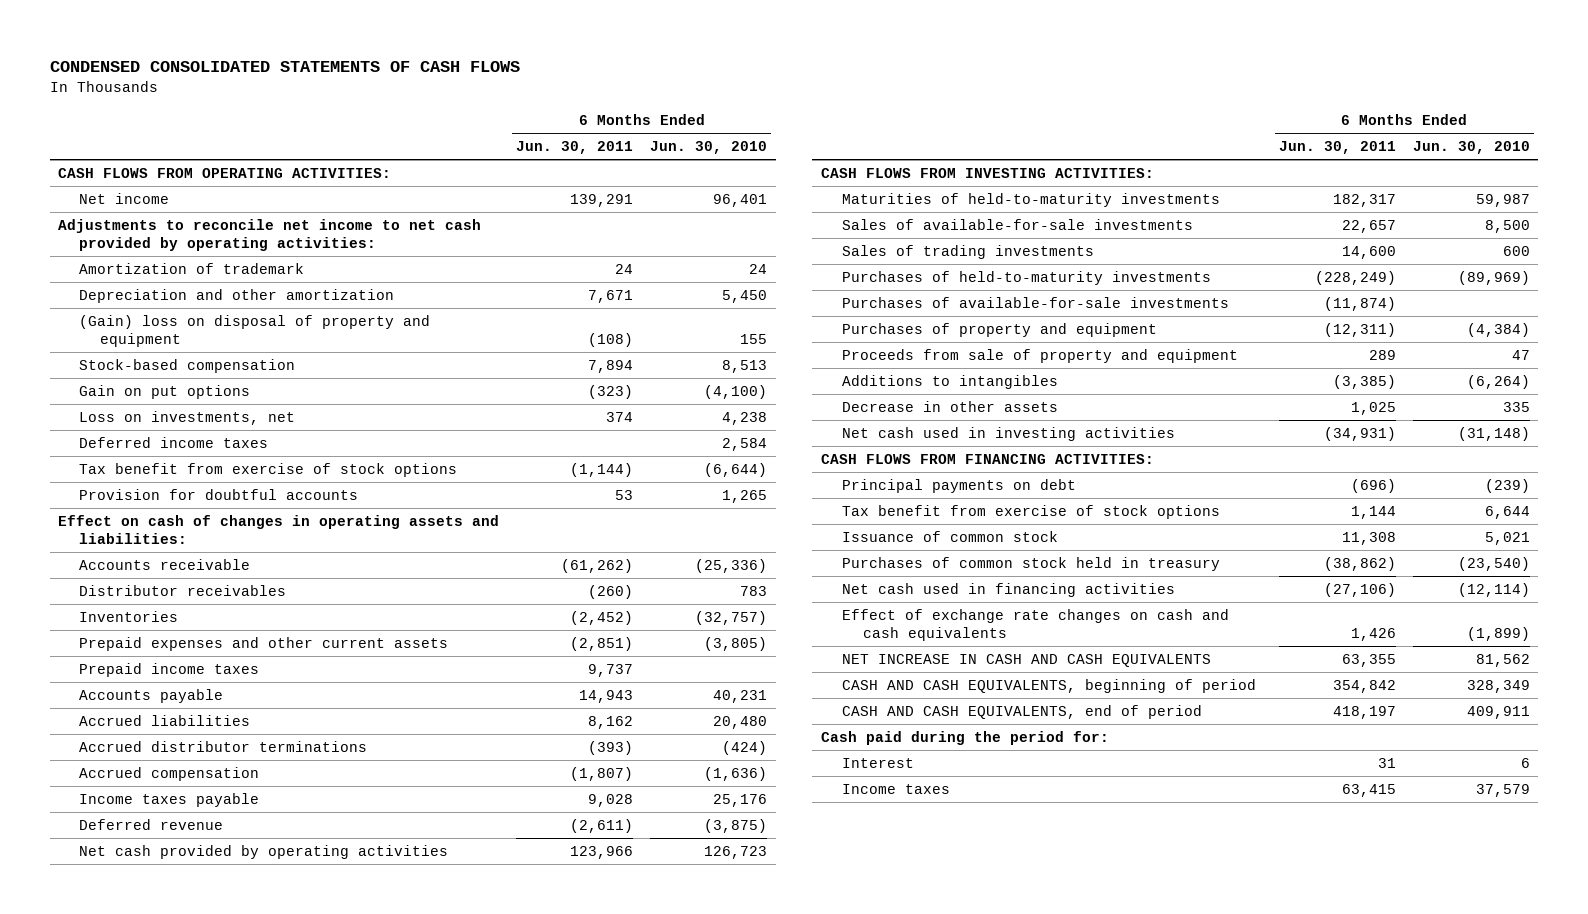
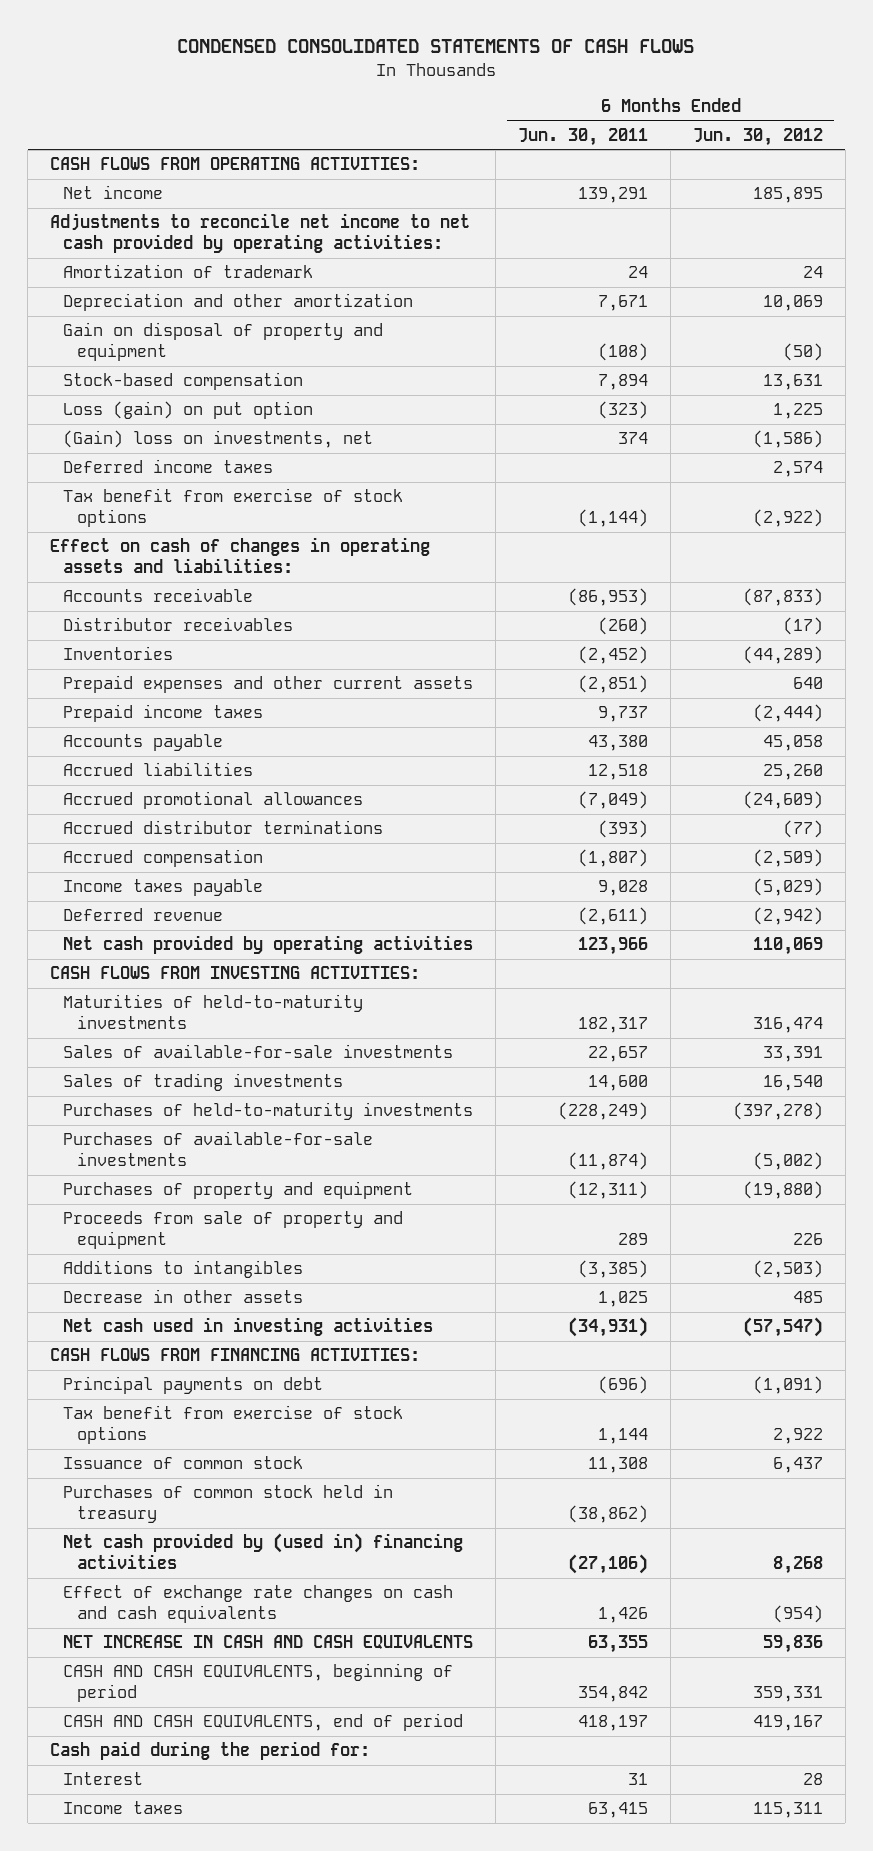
[650,141,768,155] Jun. 30, 2010 -> none
none -> [692,128,823,147] Jun. 30, 2012
[78,314,430,347] (Gain) loss on disposal of property and equipment -> [63,322,384,362] Gain on disposal of property and equipment
[78,384,250,399] Gain on put options -> [63,401,314,420] Loss (gain) on put option
[78,410,295,425] Loss on investments, net -> [63,430,374,449] (Gain) loss on investments, net
[78,488,358,500] Provision for doubtful accounts -> none
[561,558,634,573] (61,262) -> [568,588,649,607] (86,953)
[579,689,634,703] 14,943 -> [588,735,649,752] 43,380
[588,715,634,729] 8,162 -> [588,764,649,781] 12,518
none -> [63,791,364,810] Accrued promotional allowances
[841,582,1175,597] Net cash used in financing activities -> [63,1533,464,1570] Net cash provided by (used in) financing activities

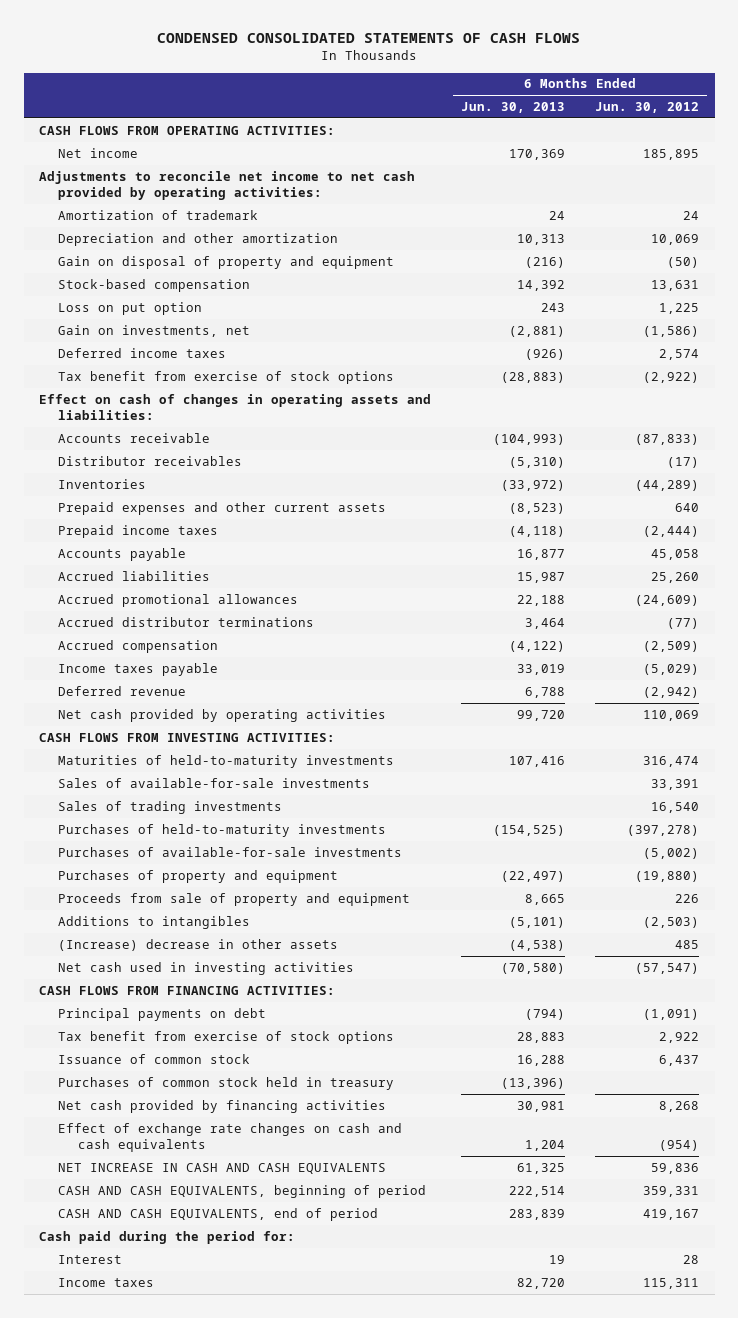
[518,128,649,147] Jun. 30, 2011 -> none
none -> [461,101,566,113] Jun. 30, 2013
[63,401,314,420] Loss (gain) on put option -> [58,301,203,315] Loss on put option
[63,430,374,449] (Gain) loss on investments, net -> [58,324,251,337] Gain on investments, net
[63,1289,304,1304] Decrease in other assets -> [58,938,339,951] (Increase) decrease in other assets
[63,1533,464,1570] Net cash provided by (used in) financing activities -> [58,1099,387,1113] Net cash provided by financing activities

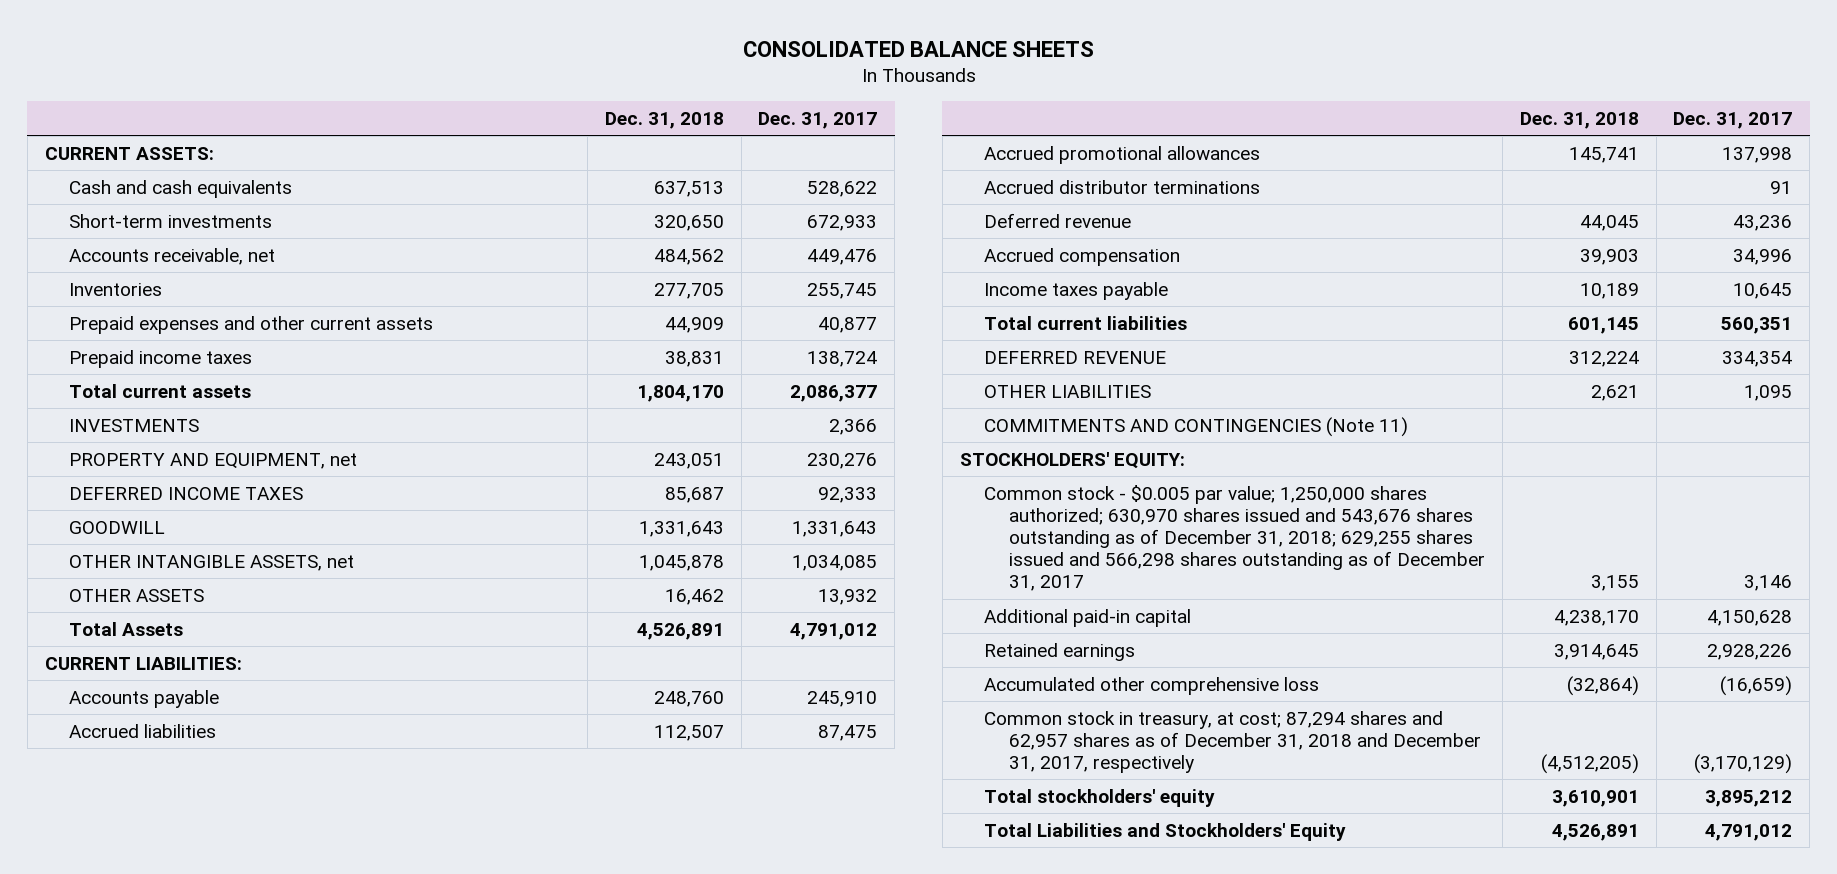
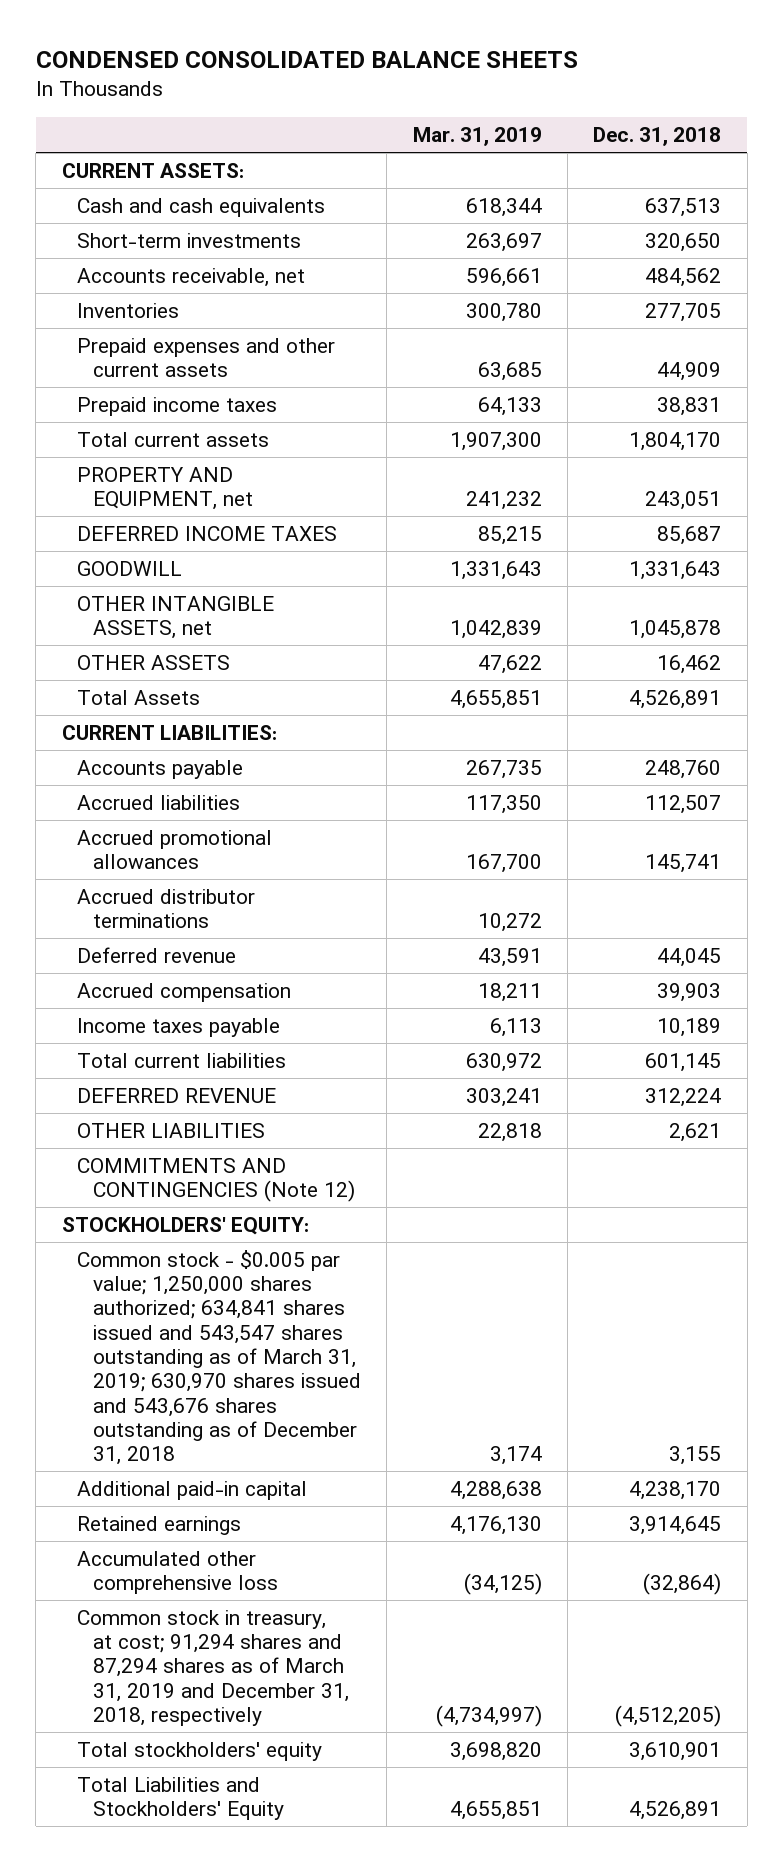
[742,40,1094,57] CONSOLIDATED BALANCE SHEETS -> [35,51,578,69] CONDENSED CONSOLIDATED BALANCE SHEETS
[758,111,878,129] Dec. 31, 2017 -> none
none -> [412,126,542,146] Mar. 31, 2019
[69,418,200,432] INVESTMENTS -> none
[984,416,1409,437] COMMITMENTS AND CONTINGENCIES (Note 11) -> [77,1157,356,1203] COMMITMENTS AND CONTINGENCIES (Note 12)
[984,484,1485,592] Common stock - $0.005 par value; 1,250,000 shares authorized; 630,970 shares issued and 543,676 shares outstanding as of December 31, 2018; 629,255 shares issued and 566,298 shares outstanding as of December 31, 2017 -> [77,1249,362,1466] Common stock - $0.005 par value; 1,250,000 shares authorized; 634,841 shares issued and 543,547 shares outstanding as of March 31, 2019; 630,970 shares issued and 543,676 shares outstanding as of December 31, 2018
[984,710,1481,774] Common stock in treasury, at cost; 87,294 shares and 62,957 shares as of December 31, 2018 and December 31, 2017, respectively -> [77,1609,350,1726] Common stock in treasury, at cost; 91,294 shares and 87,294 shares as of March 31, 2019 and December 31, 2018, respectively

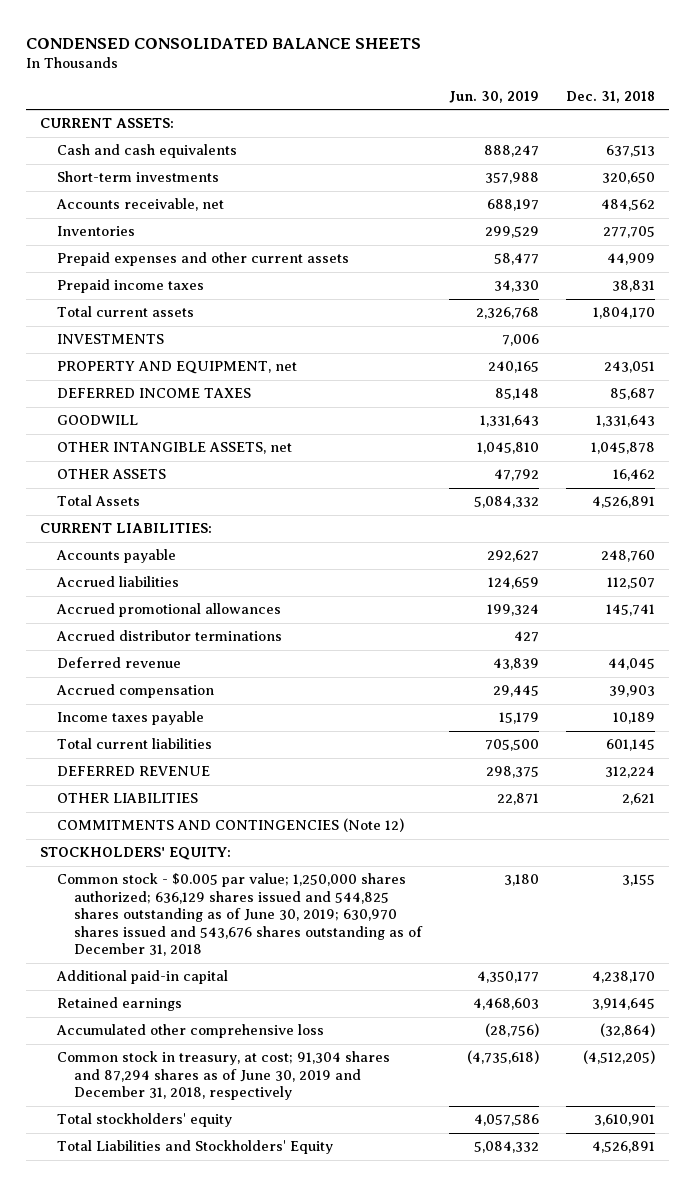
[412,126,542,146] Mar. 31, 2019 -> none
none -> [449,90,540,103] Jun. 30, 2019
none -> [57,334,165,345] INVESTMENTS
[77,1249,362,1466] Common stock - $0.005 par value; 1,250,000 shares authorized; 634,841 shares issued and 543,547 shares outstanding as of March 31, 2019; 630,970 shares issued and 543,676 shares outstanding as of December 31, 2018 -> [57,873,423,956] Common stock - $0.005 par value; 1,250,000 shares authorized; 636,129 shares issued and 544,825 shares outstanding as of June 30, 2019; 630,970 shares issued and 543,676 shares outstanding as of December 31, 2018
[77,1609,350,1726] Common stock in treasury, at cost; 91,294 shares and 87,294 shares as of March 31, 2019 and December 31, 2018, respectively -> [57,1051,391,1101] Common stock in treasury, at cost; 91,304 shares and 87,294 shares as of June 30, 2019 and December 31, 2018, respectively

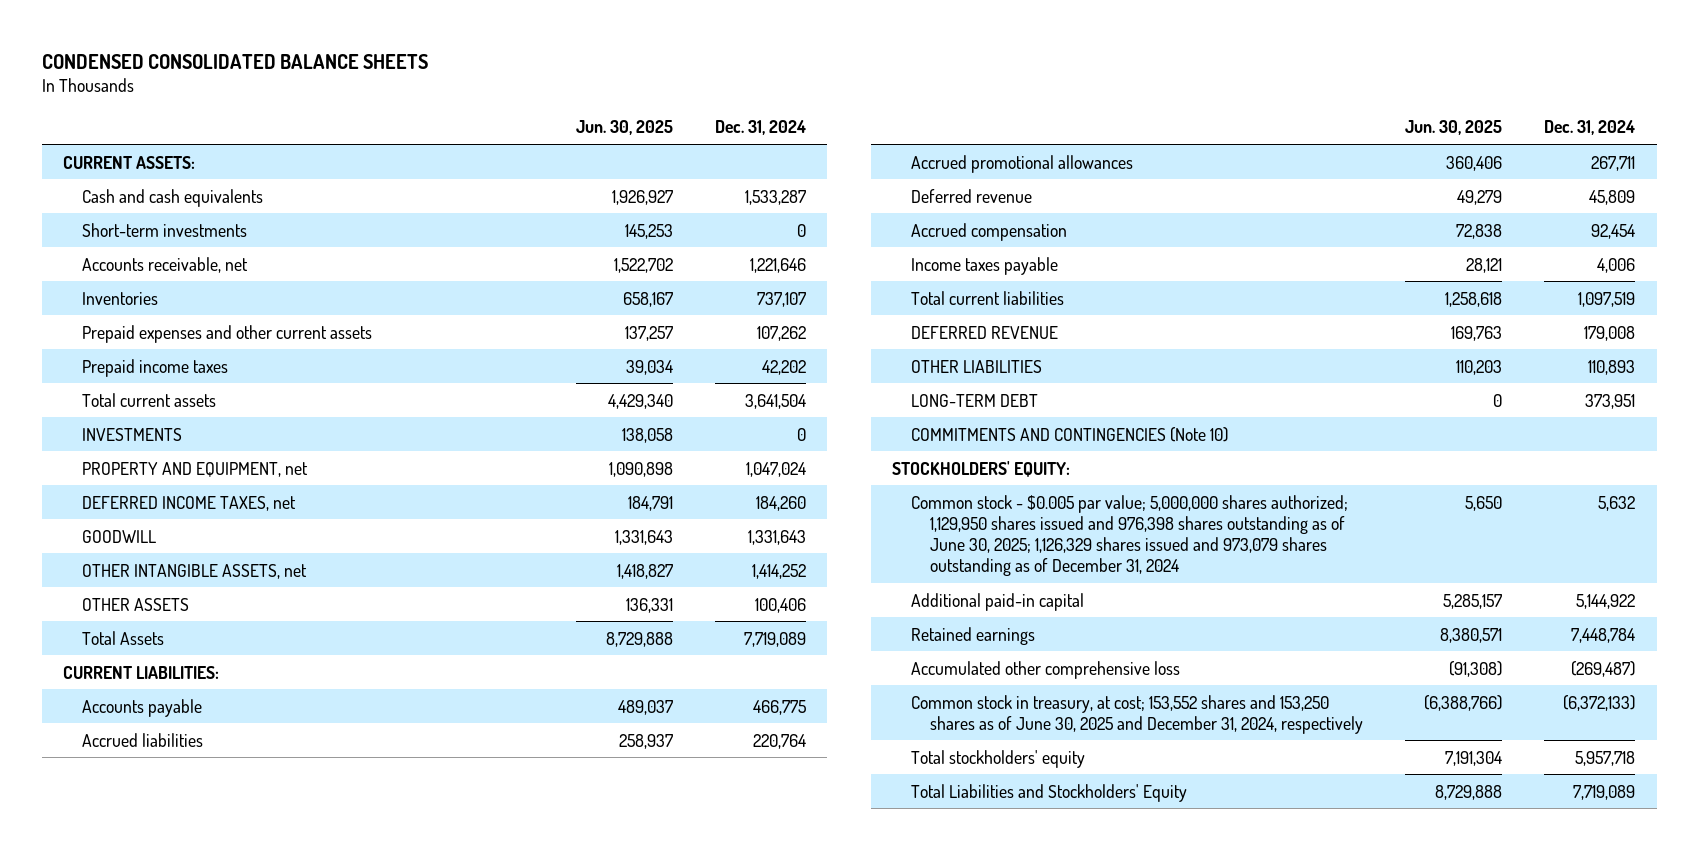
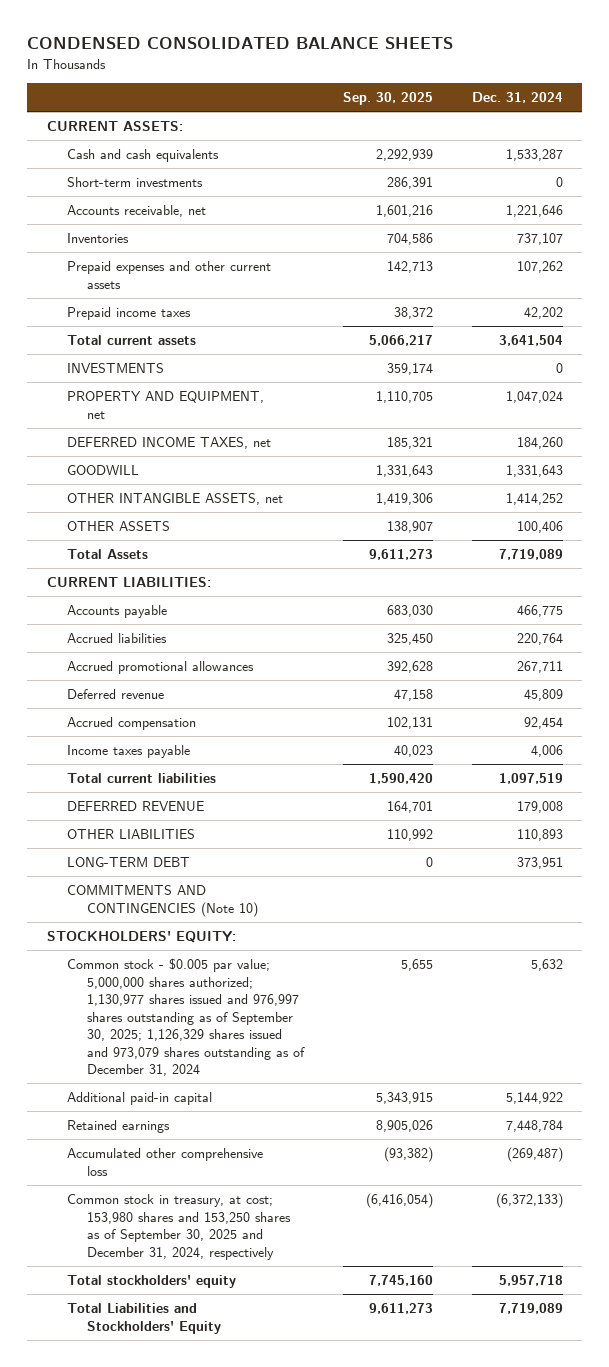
[575,120,673,136] Jun. 30, 2025 -> none
none -> [342,91,433,105] Sep. 30, 2025
[910,494,1348,576] Common stock - $0.005 par value; 5,000,000 shares authorized; 1,129,950 shares issued and 976,398 shares outstanding as of June 30, 2025; 1,126,329 shares issued and 973,079 shares outstanding as of December 31, 2024 -> [67,958,306,1077] Common stock - $0.005 par value; 5,000,000 shares authorized; 1,130,977 shares issued and 976,997 shares outstanding as of September 30, 2025; 1,126,329 shares issued and 973,079 shares outstanding as of December 31, 2024
[910,694,1363,734] Common stock in treasury, at cost; 153,552 shares and 153,250 shares as of June 30, 2025 and December 31, 2024, respectively -> [67,1194,292,1260] Common stock in treasury, at cost; 153,980 shares and 153,250 shares as of September 30, 2025 and December 31, 2024, respectively

